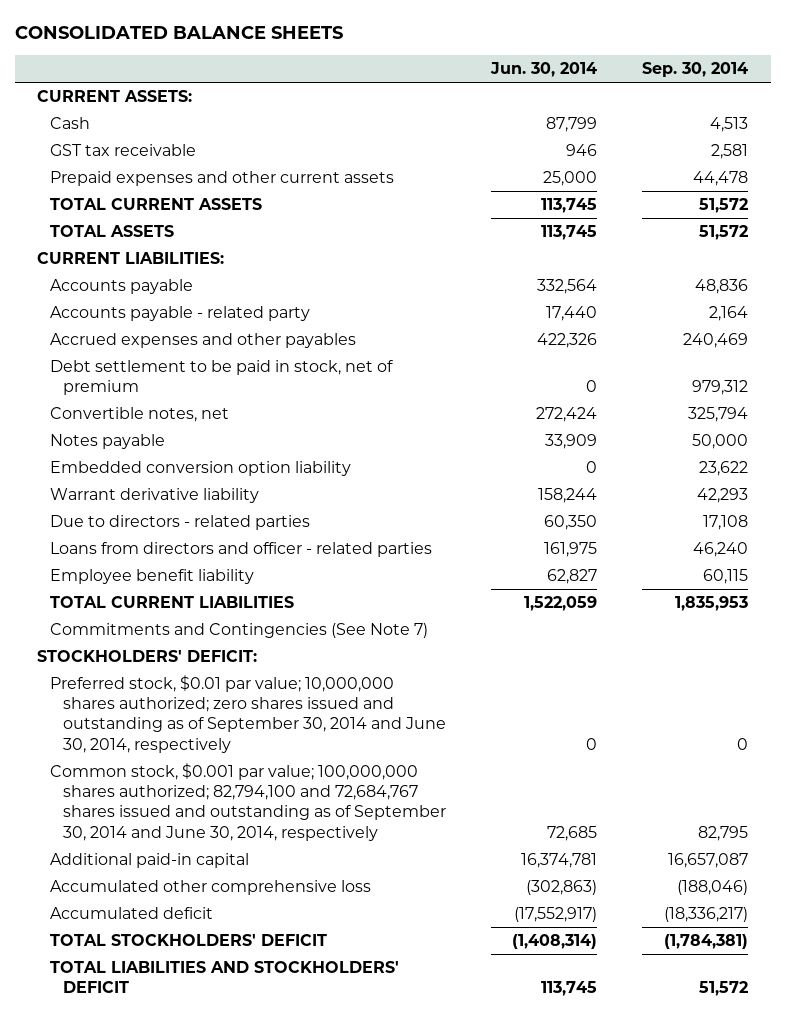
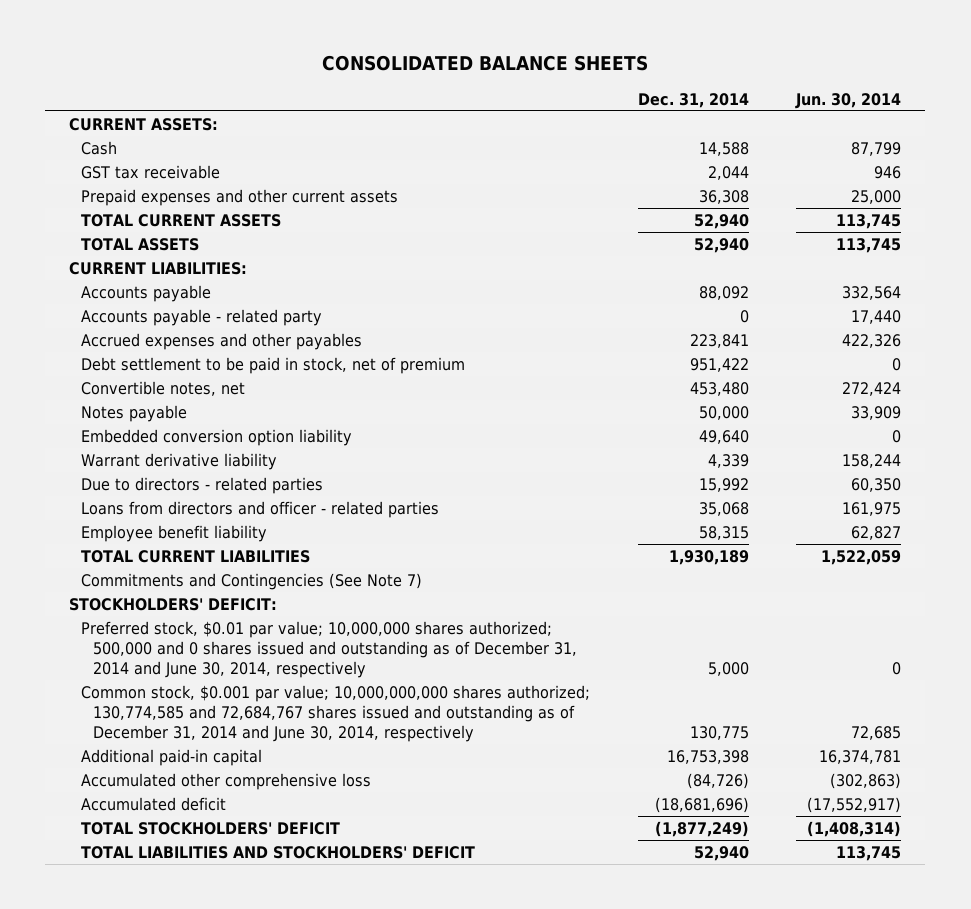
[641,62,748,78] Sep. 30, 2014 -> none
none -> [637,92,749,108] Dec. 31, 2014
[49,675,446,753] Preferred stock, $0.01 par value; 10,000,000 shares authorized; zero shares issued and outstanding as of September 30, 2014 and June 30, 2014, respectively -> [80,621,577,678] Preferred stock, $0.01 par value; 10,000,000 shares authorized; 500,000 and 0 shares issued and outstanding as of December 31, 2014 and June 30, 2014, respectively
[49,763,446,841] Common stock, $0.001 par value; 100,000,000 shares authorized; 82,794,100 and 72,684,767 shares issued and outstanding as of September 30, 2014 and June 30, 2014, respectively -> [80,685,590,742] Common stock, $0.001 par value; 10,000,000,000 shares authorized; 130,774,585 and 72,684,767 shares issued and outstanding as of December 31, 2014 and June 30, 2014, respectively

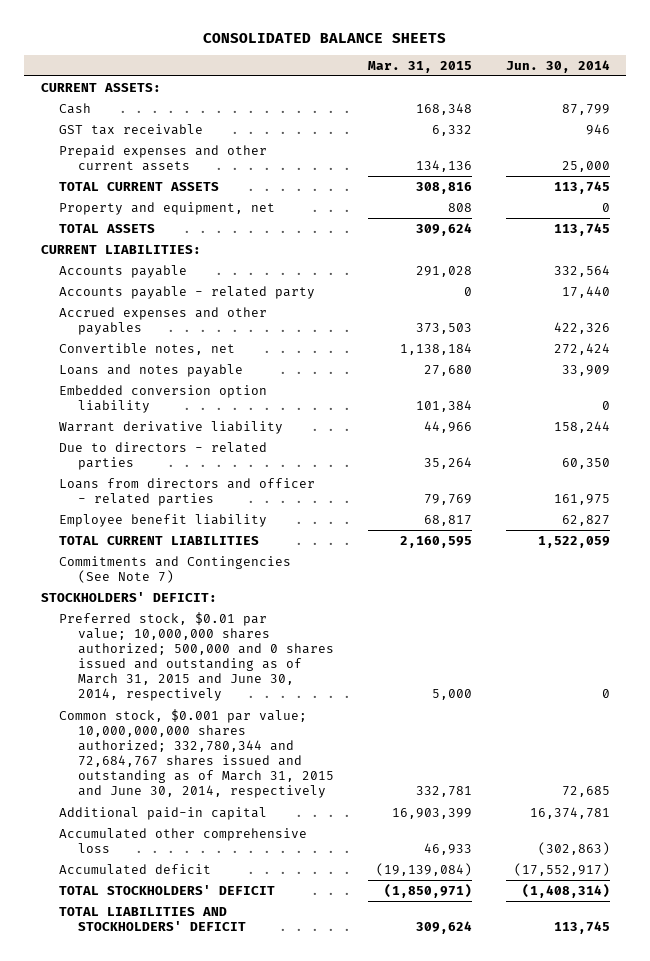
[637,92,749,108] Dec. 31, 2014 -> none
none -> [367,60,472,73] Mar. 31, 2015
none -> [59,201,276,215] Property and equipment, net
[80,357,465,375] Debt settlement to be paid in stock, net of premium -> none
[80,405,187,423] Notes payable -> [59,363,244,377] Loans and notes payable
[80,621,577,678] Preferred stock, $0.01 par value; 10,000,000 shares authorized; 500,000 and 0 shares issued and outstanding as of December 31, 2014 and June 30, 2014, respectively -> [59,611,335,702] Preferred stock, $0.01 par value; 10,000,000 shares authorized; 500,000 and 0 shares issued and outstanding as of March 31, 2015 and June 30, 2014, respectively
[80,685,590,742] Common stock, $0.001 par value; 10,000,000,000 shares authorized; 130,774,585 and 72,684,767 shares issued and outstanding as of December 31, 2014 and June 30, 2014, respectively -> [59,708,335,799] Common stock, $0.001 par value; 10,000,000,000 shares authorized; 332,780,344 and 72,684,767 shares issued and outstanding as of March 31, 2015 and June 30, 2014, respectively

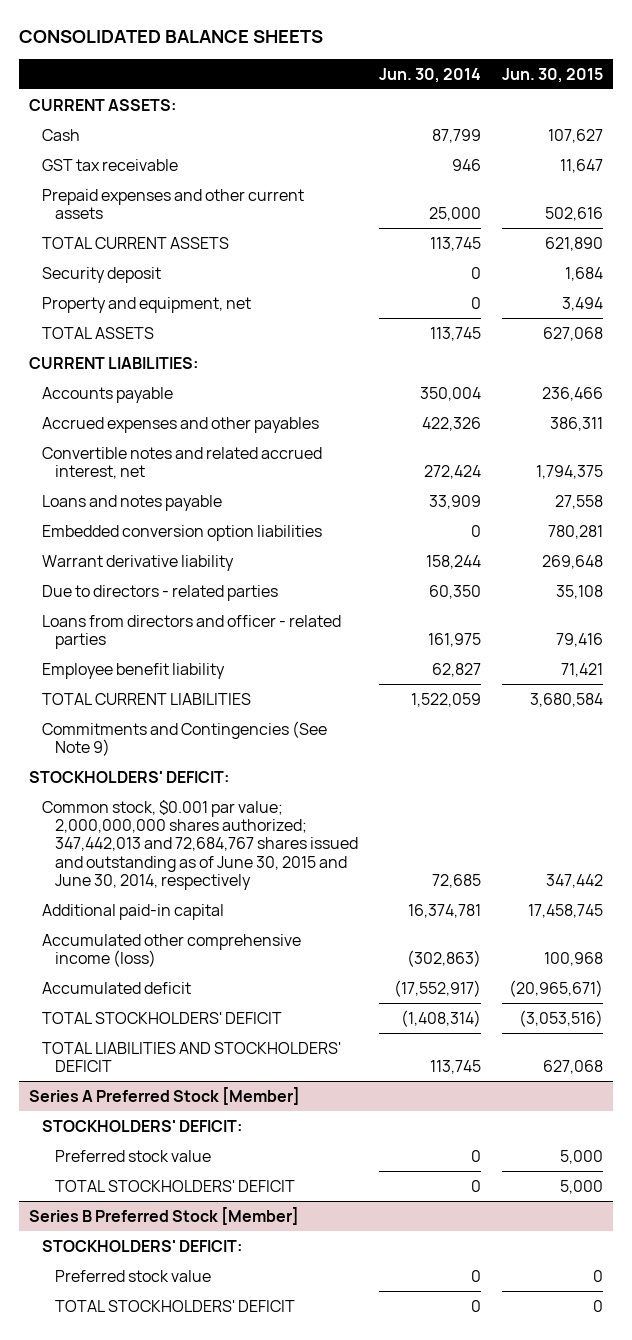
[367,60,472,73] Mar. 31, 2015 -> none
none -> [501,67,603,83] Jun. 30, 2015
none -> [42,266,162,283] Security deposit
[59,285,316,299] Accounts payable - related party -> none
[553,264,610,277] 332,564 -> [419,386,481,401] 350,004
[59,342,236,355] Convertible notes, net -> [42,446,323,479] Convertible notes and related accrued interest, net
[59,384,268,413] Embedded conversion option liability -> [42,524,323,541] Embedded conversion option liabilities
[59,555,292,583] Commitments and Contingencies (See Note 7) -> [42,720,328,756] Commitments and Contingencies (See Note 9)
[59,611,335,702] Preferred stock, $0.01 par value; 10,000,000 shares authorized; 500,000 and 0 shares issued and outstanding as of March 31, 2015 and June 30, 2014, respectively -> none
[59,708,335,799] Common stock, $0.001 par value; 10,000,000,000 shares authorized; 332,780,344 and 72,684,767 shares issued and outstanding as of March 31, 2015 and June 30, 2014, respectively -> [42,799,359,890] Common stock, $0.001 par value; 2,000,000,000 shares authorized; 347,442,013 and 72,684,767 shares issued and outstanding as of June 30, 2015 and June 30, 2014, respectively
[59,827,308,853] Accumulated other comprehensive loss -> [42,933,302,967] Accumulated other comprehensive income (loss)
none -> [28,1086,300,1105] Series A Preferred Stock [Member]
none -> [42,1119,243,1132] STOCKHOLDERS' DEFICIT:
none -> [55,1149,212,1162] Preferred stock value
none -> [55,1179,296,1192] TOTAL STOCKHOLDERS' DEFICIT
none -> [28,1206,299,1225] Series B Preferred Stock [Member]
none -> [42,1239,243,1252] STOCKHOLDERS' DEFICIT:
none -> [55,1269,212,1282] Preferred stock value
none -> [55,1299,296,1312] TOTAL STOCKHOLDERS' DEFICIT

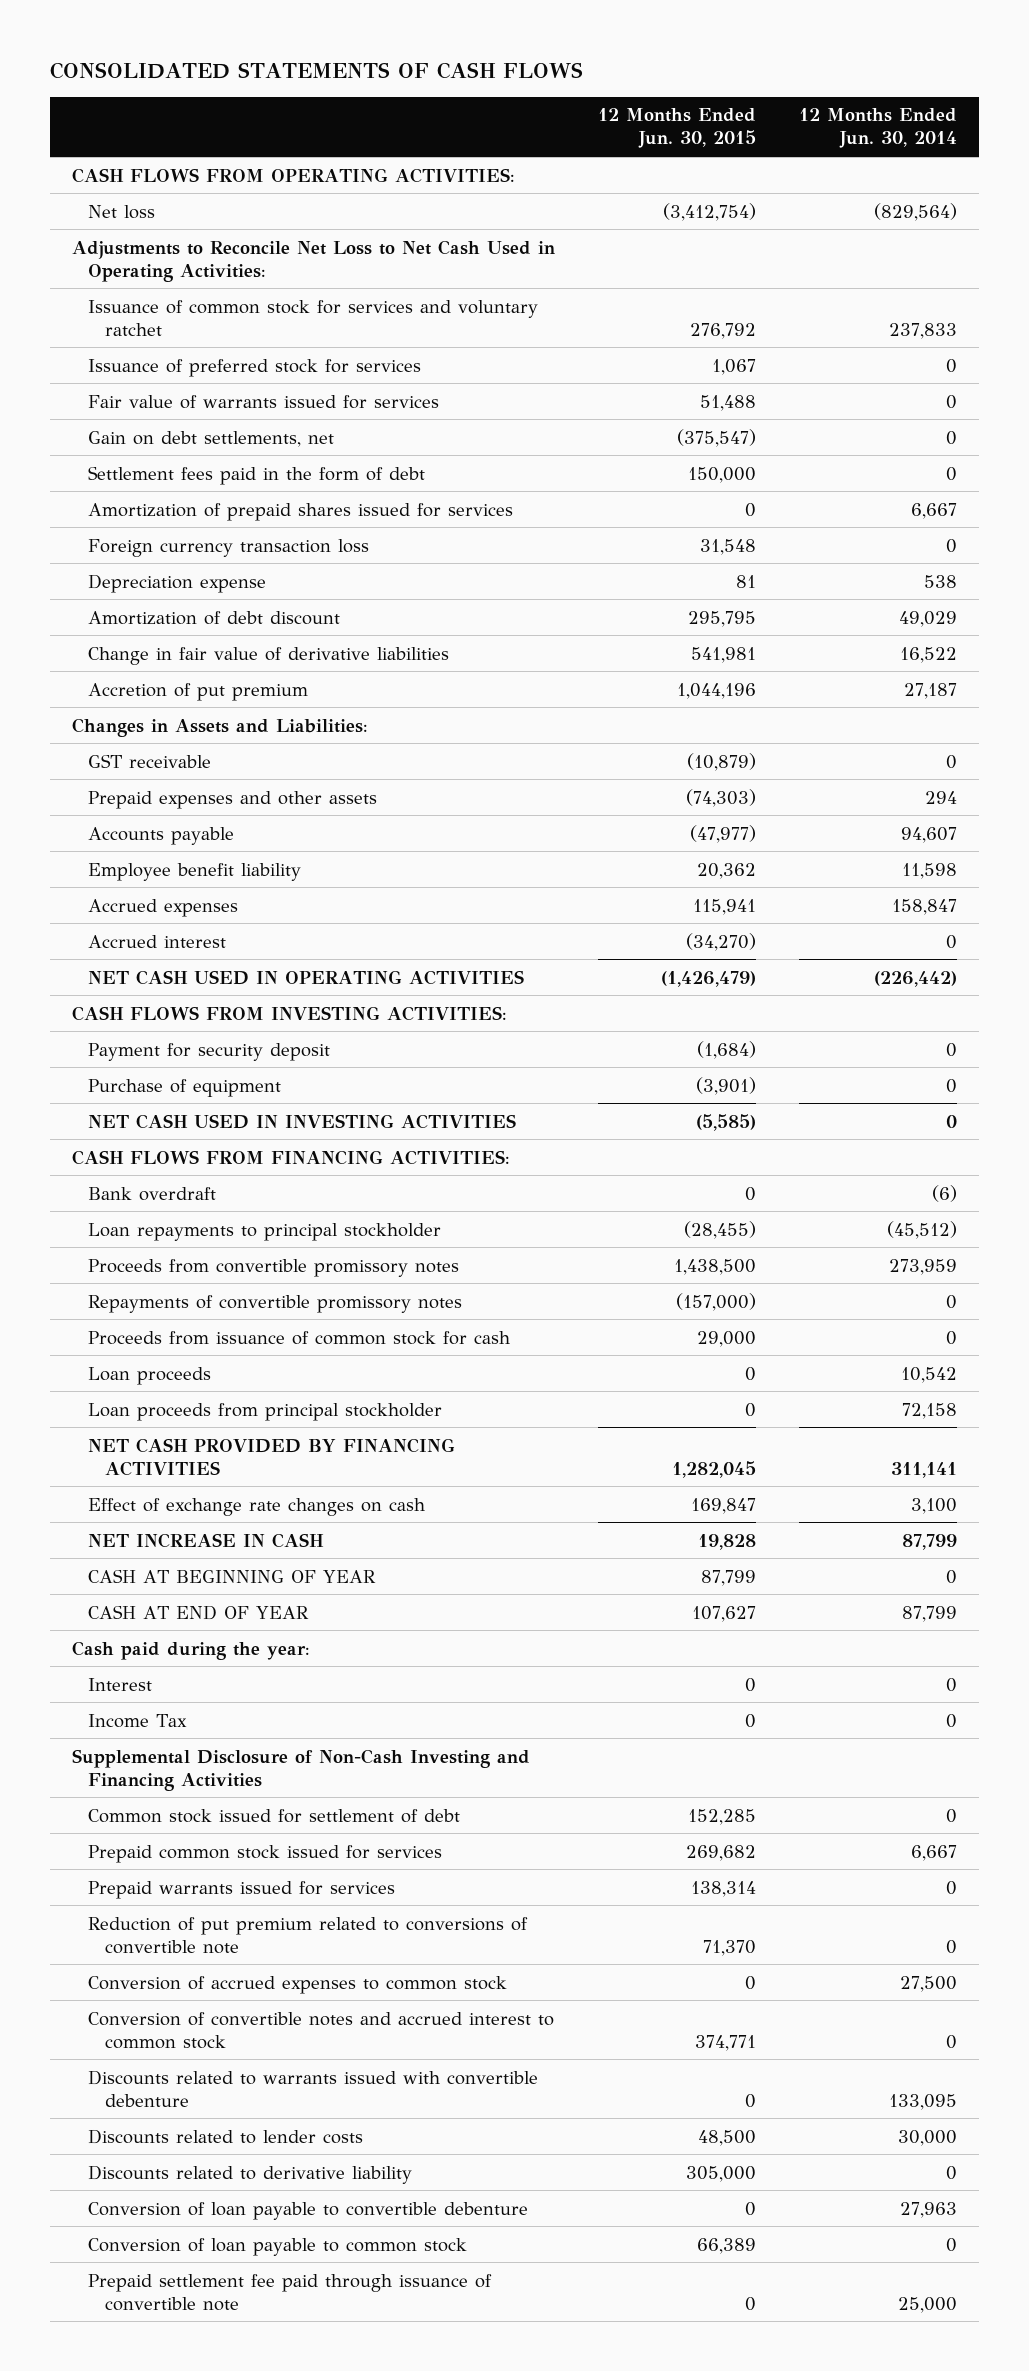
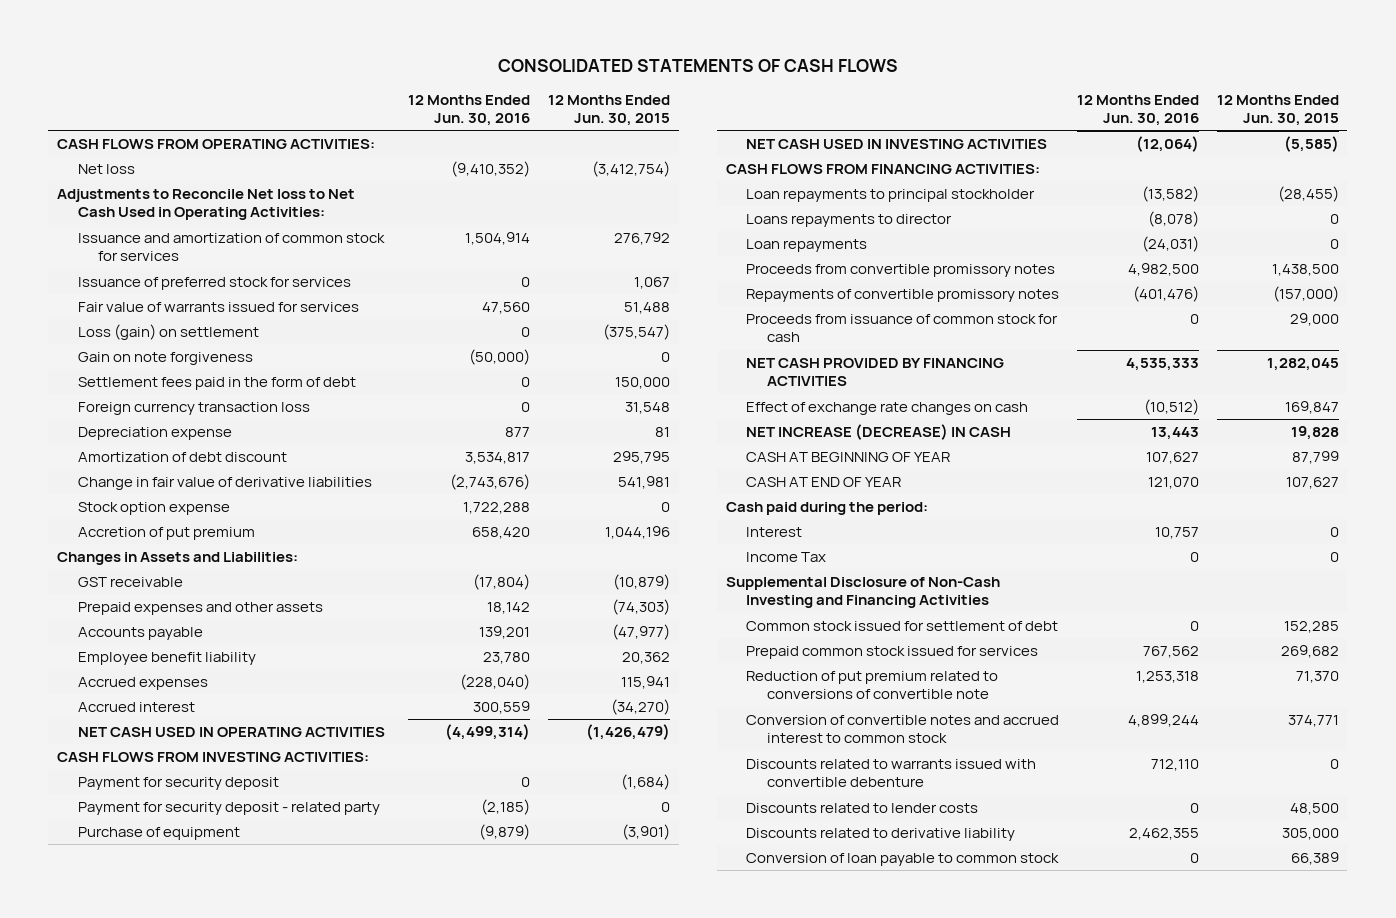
[799,108,958,149] 12 Months Ended Jun. 30, 2014 -> none
none -> [408,94,531,127] 12 Months Ended Jun. 30, 2016
[71,239,555,282] Adjustments to Reconcile Net Loss to Net Cash Used in Operating Activities: -> [57,189,356,221] Adjustments to Reconcile Net loss to Net Cash Used in Operating Activities:
[88,299,539,336] Issuance of common stock for services and voluntary ratchet -> [77,233,385,262] Issuance and amortization of common stock for services
[88,430,335,447] Gain on debt settlements, net -> [77,324,259,341] Loss (gain) on settlement
none -> [77,352,253,366] Gain on note forgiveness
[88,502,514,521] Amortization of prepaid shares issued for services -> none
none -> [77,502,230,516] Stock option expense
none -> [77,802,380,816] Payment for security deposit - related party
[88,1186,217,1201] Bank overdraft -> none
none -> [746,214,953,228] Loans repayments to director
none -> [746,239,868,253] Loan repayments
[88,1366,212,1385] Loan proceeds -> none
[88,1402,443,1421] Loan proceeds from principal stockholder -> none
[88,1532,325,1548] NET INCREASE IN CASH -> [746,424,1012,441] NET INCREASE (DECREASE) IN CASH
[71,1640,310,1660] Cash paid during the year: -> [725,502,928,516] Cash paid during the period:
[88,1880,396,1899] Prepaid warrants issued for services -> none
[88,1975,508,1994] Conversion of accrued expenses to common stock -> none
[88,2201,529,2220] Conversion of loan payable to convertible debenture -> none
[88,2273,493,2311] Prepaid settlement fee paid through issuance of convertible note -> none

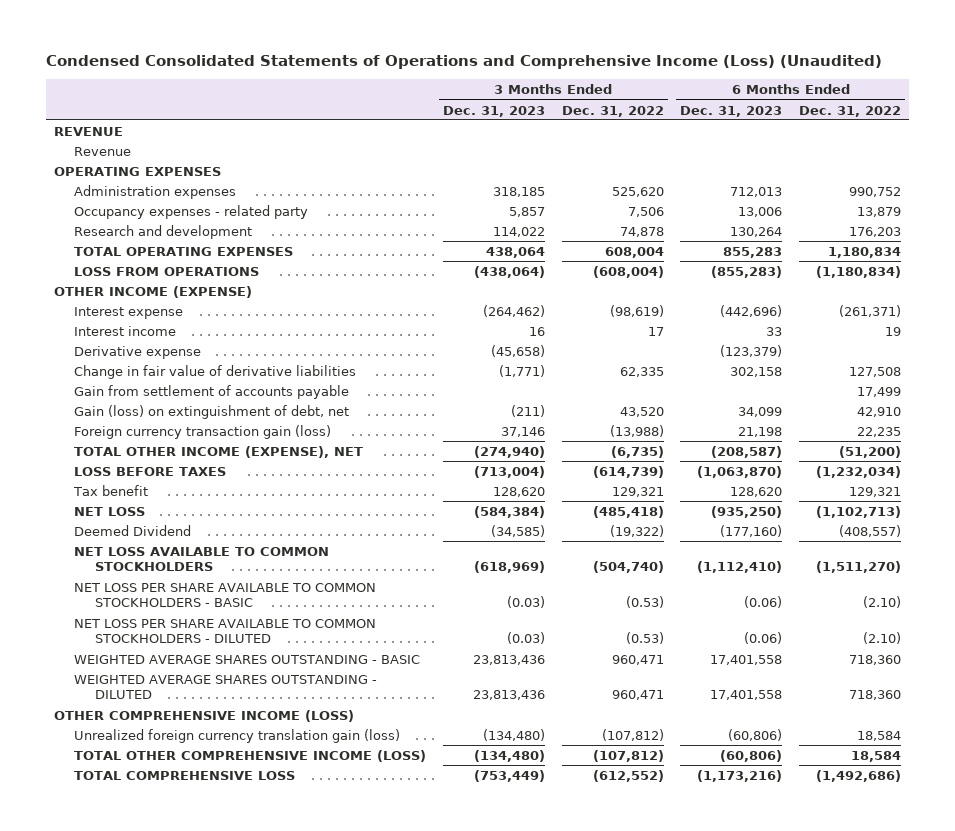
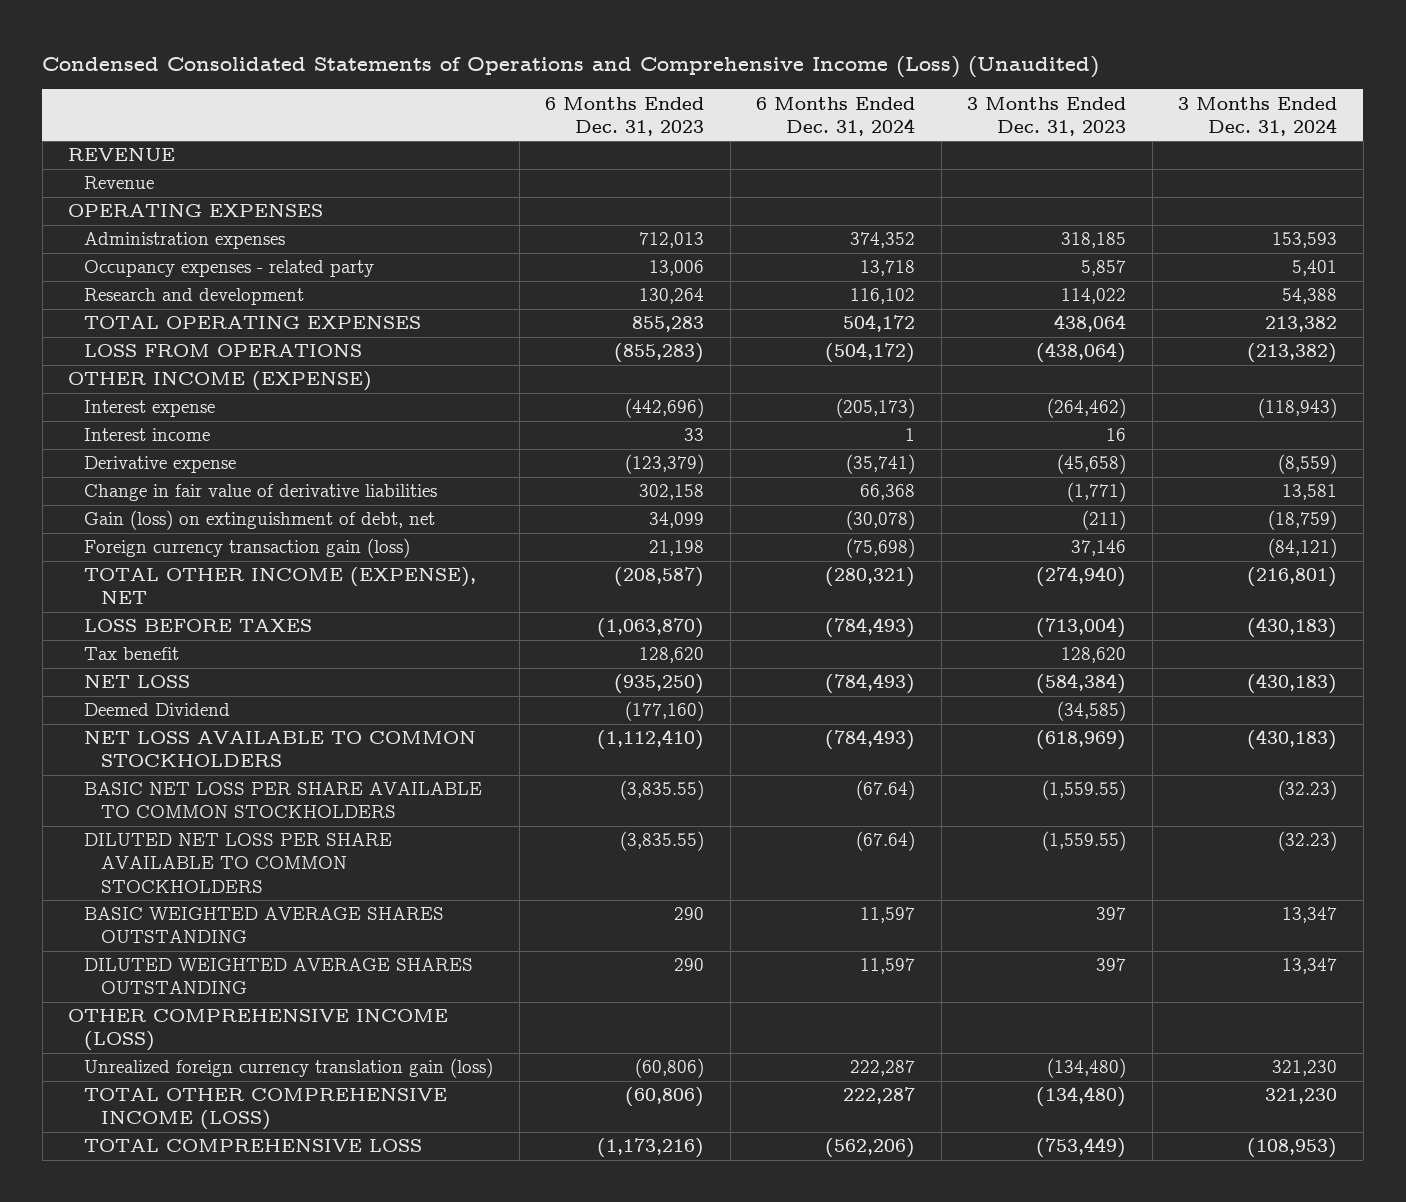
[561,105,664,117] Dec. 31, 2022 -> none
[798,105,901,117] Dec. 31, 2022 -> none
none -> [756,96,916,136] 6 Months Ended Dec. 31, 2024
none -> [1178,96,1338,136] 3 Months Ended Dec. 31, 2024
[74,384,350,399] Gain from settlement of accounts payable -> none
[74,582,377,608] NET LOSS PER SHARE AVAILABLE TO COMMON STOCKHOLDERS - BASIC -> [84,782,483,819] BASIC NET LOSS PER SHARE AVAILABLE TO COMMON STOCKHOLDERS
[507,596,546,609] (0.03) -> [1042,780,1127,801] (1,559.55)
[744,596,783,609] (0.06) -> [620,780,705,801] (3,835.55)
[74,618,377,644] NET LOSS PER SHARE AVAILABLE TO COMMON STOCKHOLDERS - DILUTED -> [84,833,393,893] DILUTED NET LOSS PER SHARE AVAILABLE TO COMMON STOCKHOLDERS
[507,632,546,645] (0.03) -> [1042,831,1127,852] (1,559.55)
[744,632,783,645] (0.06) -> [620,831,705,852] (3,835.55)
[74,654,421,664] WEIGHTED AVERAGE SHARES OUTSTANDING - BASIC -> [84,907,445,944] BASIC WEIGHTED AVERAGE SHARES OUTSTANDING
[473,654,546,665] 23,813,436 -> [1096,907,1127,921] 397
[710,654,783,665] 17,401,558 -> [674,907,705,921] 290
[74,674,378,700] WEIGHTED AVERAGE SHARES OUTSTANDING - DILUTED -> [84,958,474,995] DILUTED WEIGHTED AVERAGE SHARES OUTSTANDING
[473,690,546,701] 23,813,436 -> [1096,958,1127,972] 397
[710,690,783,701] 17,401,558 -> [674,958,705,972] 290

